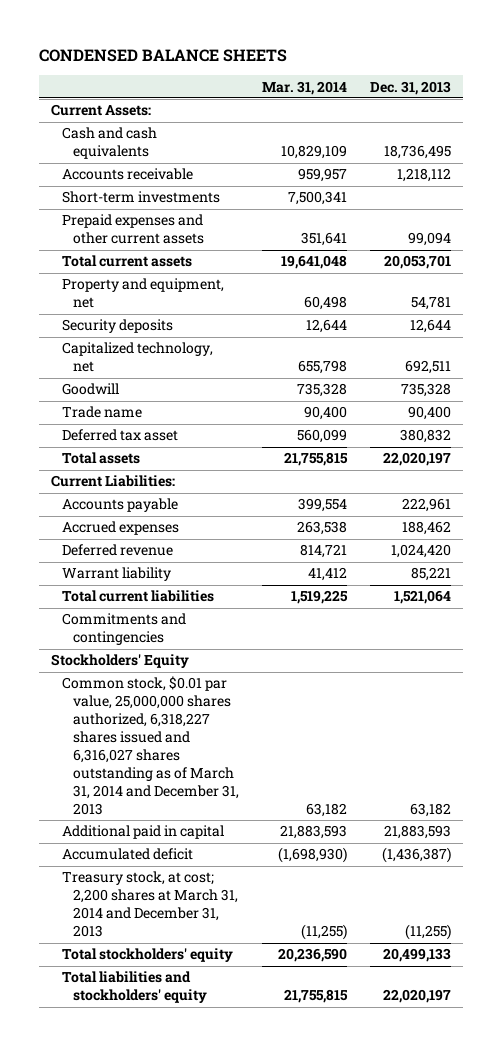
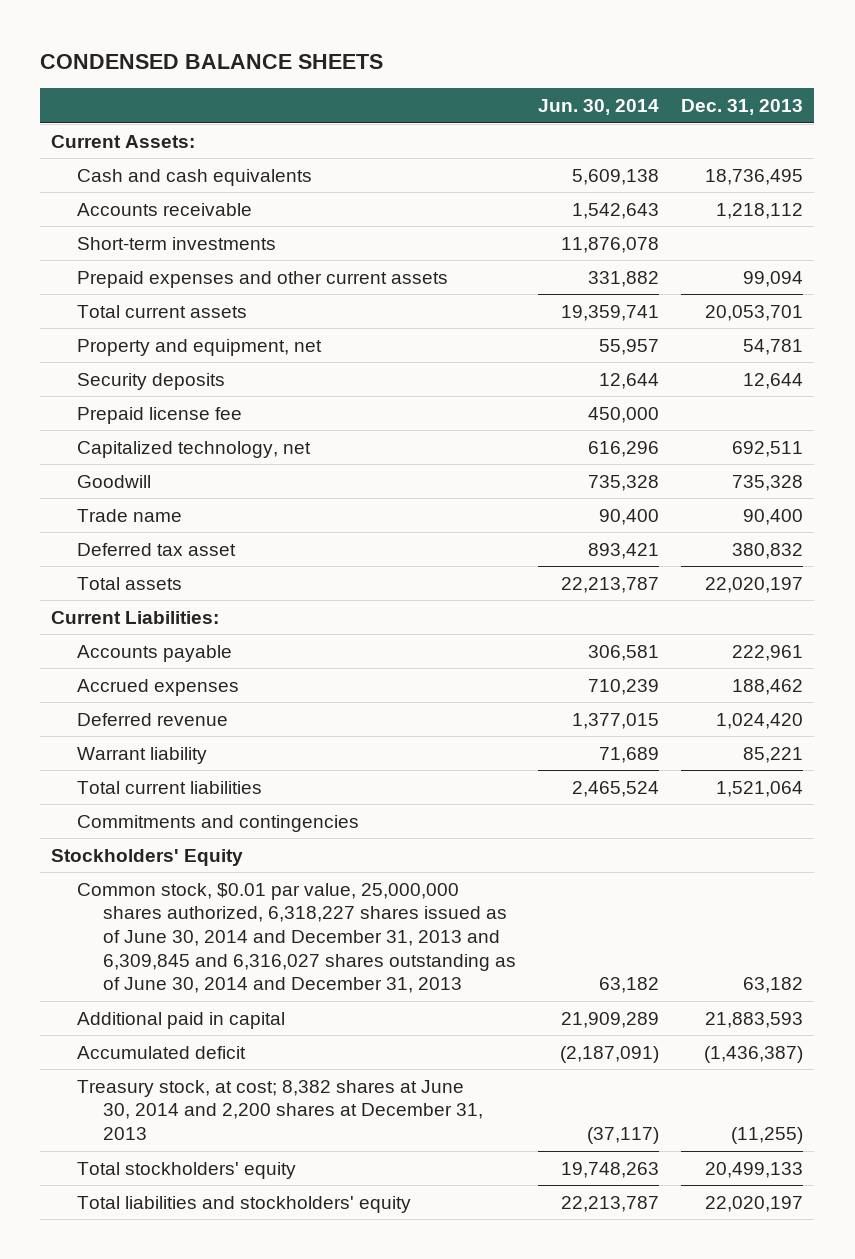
[262,80,348,95] Mar. 31, 2014 -> none
none -> [538,98,660,115] Jun. 30, 2014
none -> [77,406,243,424] Prepaid license fee
[61,676,239,815] Common stock, $0.01 par value, 25,000,000 shares authorized, 6,318,227 shares issued and 6,316,027 shares outstanding as of March 31, 2014 and December 31, 2013 -> [77,882,516,994] Common stock, $0.01 par value, 25,000,000 shares authorized, 6,318,227 shares issued as of June 30, 2014 and December 31, 2013 and 6,309,845 and 6,316,027 shares outstanding as of June 30, 2014 and December 31, 2013
[61,871,238,938] Treasury stock, at cost; 2,200 shares at March 31, 2014 and December 31, 2013 -> [77,1079,483,1141] Treasury stock, at cost; 8,382 shares at June 30, 2014 and 2,200 shares at December 31, 2013

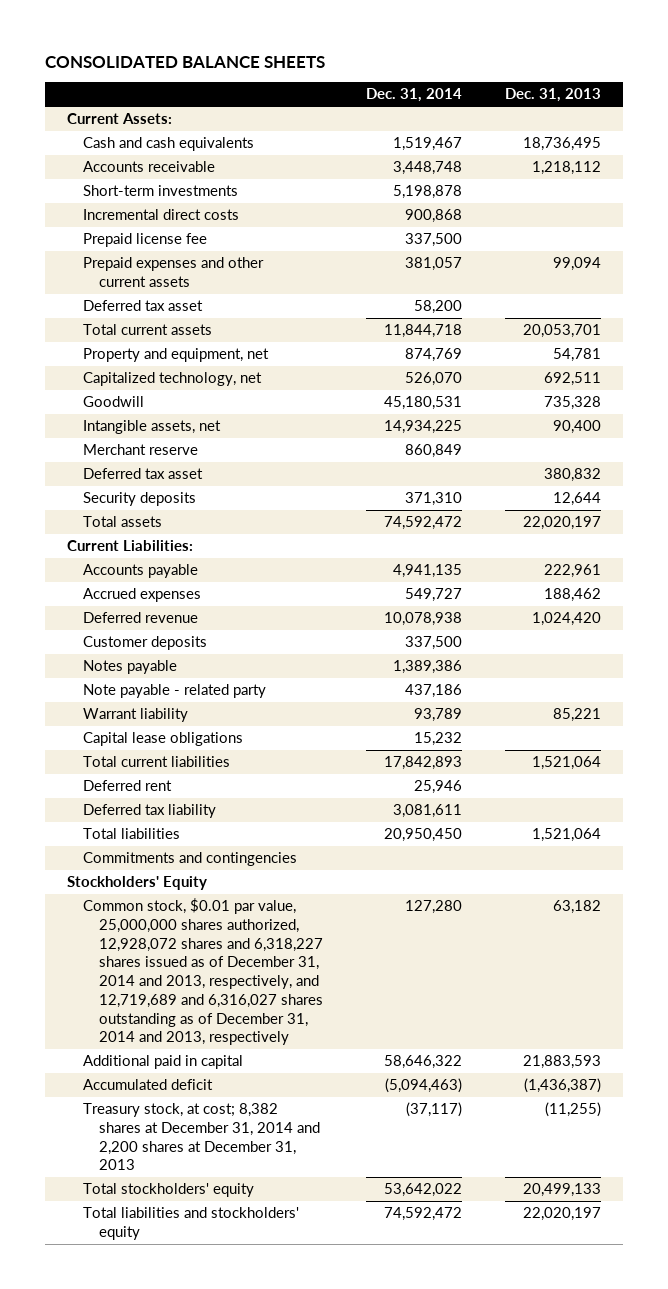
[40,54,384,70] CONDENSED BALANCE SHEETS -> [45,55,326,68] CONSOLIDATED BALANCE SHEETS
[538,98,660,115] Jun. 30, 2014 -> none
none -> [365,88,462,103] Dec. 31, 2014
none -> [82,209,239,221] Incremental direct costs
[77,406,243,424] Prepaid license fee -> [82,233,207,248] Prepaid license fee
none -> [82,300,203,312] Deferred tax asset
[77,508,183,522] Trade name -> none
none -> [82,420,221,435] Intangible assets, net
none -> [82,444,198,456] Merchant reserve
[77,372,226,390] Security deposits -> [82,492,196,507] Security deposits
none -> [82,636,207,651] Customer deposits
none -> [82,660,177,675] Notes payable
none -> [82,684,266,699] Note payable - related party
none -> [82,732,243,747] Capital lease obligations
none -> [82,780,172,792] Deferred rent
none -> [82,804,216,819] Deferred tax liability
none -> [82,828,180,840] Total liabilities
[77,882,516,994] Common stock, $0.01 par value, 25,000,000 shares authorized, 6,318,227 shares issued as of June 30, 2014 and December 31, 2013 and 6,309,845 and 6,316,027 shares outstanding as of June 30, 2014 and December 31, 2013 -> [82,898,323,1046] Common stock, $0.01 par value, 25,000,000 shares authorized, 12,928,072 shares and 6,318,227 shares issued as of December 31, 2014 and 2013, respectively, and 12,719,689 and 6,316,027 shares outstanding as of December 31, 2014 and 2013, respectively
[77,1079,483,1141] Treasury stock, at cost; 8,382 shares at June 30, 2014 and 2,200 shares at December 31, 2013 -> [82,1103,320,1171] Treasury stock, at cost; 8,382 shares at December 31, 2014 and 2,200 shares at December 31, 2013

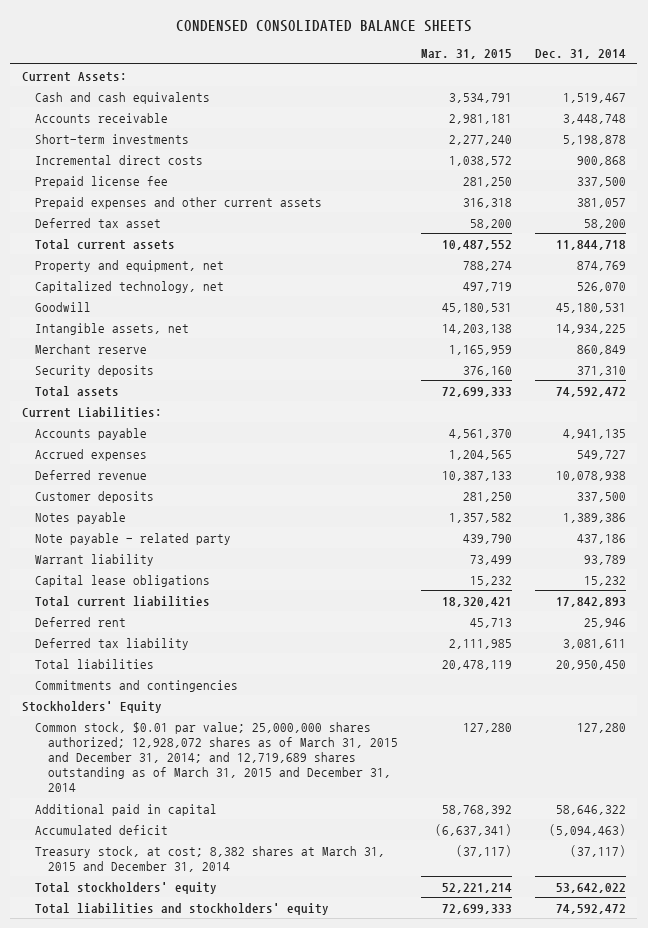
[45,55,326,68] CONSOLIDATED BALANCE SHEETS -> [175,19,472,32] CONDENSED CONSOLIDATED BALANCE SHEETS
[504,88,601,103] Dec. 31, 2013 -> none
none -> [420,49,512,60] Mar. 31, 2015
[82,468,203,480] Deferred tax asset -> none
[82,898,323,1046] Common stock, $0.01 par value, 25,000,000 shares authorized, 12,928,072 shares and 6,318,227 shares issued as of December 31, 2014 and 2013, respectively, and 12,719,689 and 6,316,027 shares outstanding as of December 31, 2014 and 2013, respectively -> [35,721,399,793] Common stock, $0.01 par value; 25,000,000 shares authorized; 12,928,072 shares as of March 31, 2015 and December 31, 2014; and 12,719,689 shares outstanding as of March 31, 2015 and December 31, 2014
[82,1103,320,1171] Treasury stock, at cost; 8,382 shares at December 31, 2014 and 2,200 shares at December 31, 2013 -> [35,845,386,872] Treasury stock, at cost; 8,382 shares at March 31, 2015 and December 31, 2014

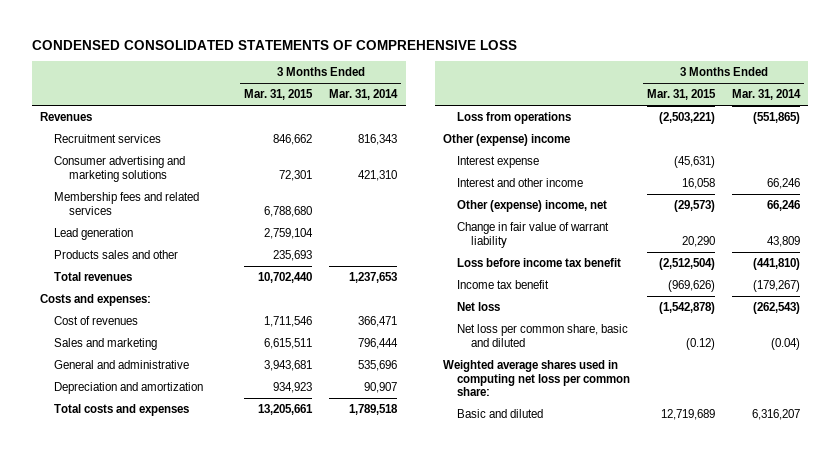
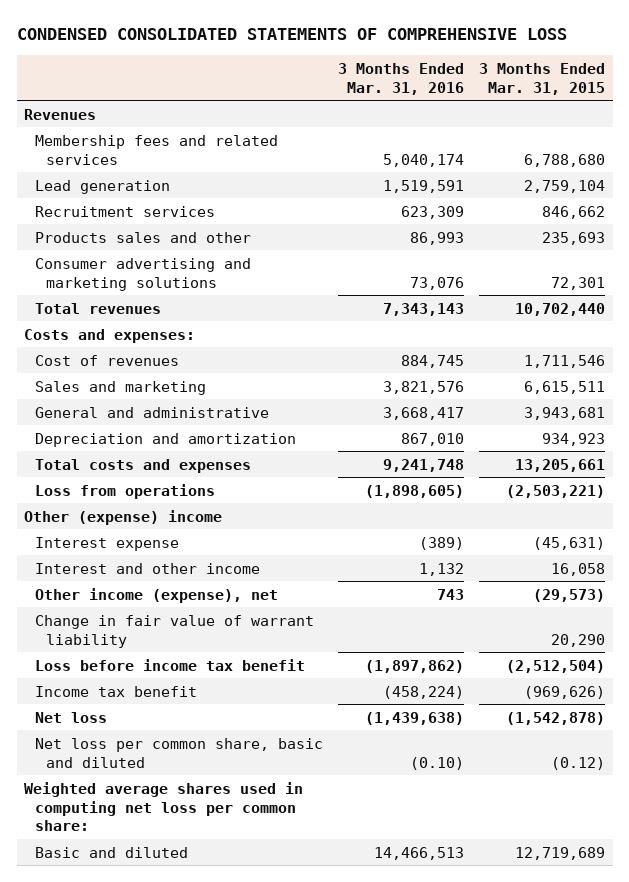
[329,89,399,101] Mar. 31, 2014 -> none
none -> [338,62,465,95] 3 Months Ended Mar. 31, 2016
[54,134,162,144] Recruitment services -> [35,205,216,217] Recruitment services
[54,156,186,182] Consumer advertising and marketing solutions -> [35,257,252,291] Consumer advertising and marketing solutions
[457,200,608,213] Other (expense) income, net -> [35,587,279,603] Other income (expense), net

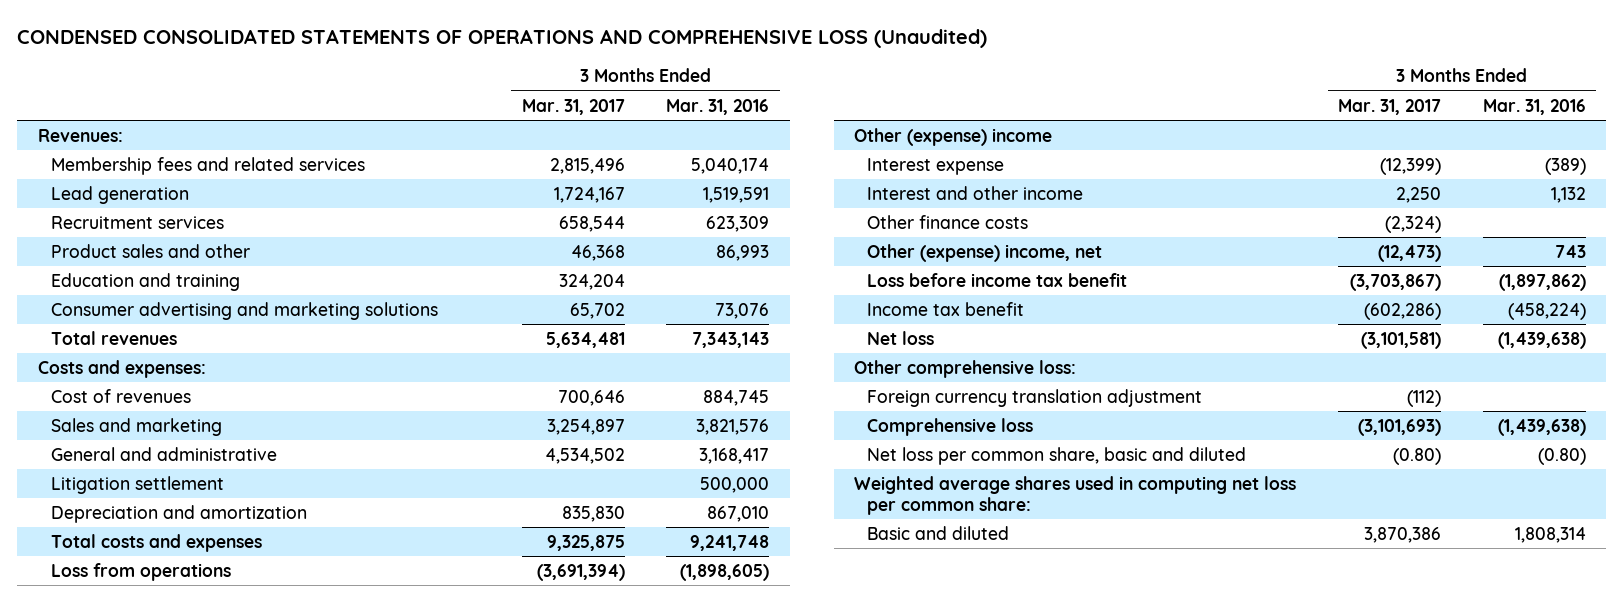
[16,28,567,41] CONDENSED CONSOLIDATED STATEMENTS OF COMPREHENSIVE LOSS -> [17,29,988,49] CONDENSED CONSOLIDATED STATEMENTS OF OPERATIONS AND COMPREHENSIVE LOSS (Unaudited)
[479,62,606,95] 3 Months Ended Mar. 31, 2015 -> none
none -> [521,98,625,115] Mar. 31, 2017
[24,108,97,120] Revenues -> [38,128,124,142] Revenues:
[35,231,252,243] Products sales and other -> [50,243,250,258] Product sales and other
none -> [50,272,240,291] Education and training
[383,406,465,420] 3,668,417 -> [699,447,770,464] 3,168,417
none -> [50,475,224,494] Litigation settlement
[35,614,315,648] Change in fair value of warrant liability -> none
none -> [866,214,1028,229] Other finance costs
[35,587,279,603] Other income (expense), net -> [866,243,1102,262] Other (expense) income, net
none -> [854,359,1077,378] Other comprehensive loss:
none -> [866,388,1202,407] Foreign currency translation adjustment
none -> [866,417,1033,436] Comprehensive loss
[410,756,465,770] (0.10) -> [1537,447,1586,465] (0.80)
[374,846,465,860] 14,466,513 -> [1514,526,1586,543] 1,808,314

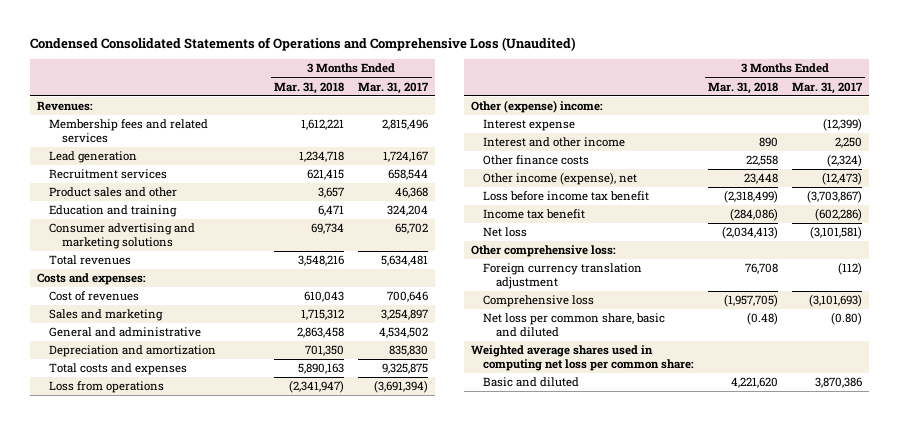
[17,29,988,49] CONDENSED CONSOLIDATED STATEMENTS OF OPERATIONS AND COMPREHENSIVE LOSS (Unaudited) -> [29,36,576,51] Condensed Consolidated Statements of Operations and Comprehensive Loss (Unaudited)
[666,98,770,115] Mar. 31, 2016 -> none
none -> [274,81,345,94] Mar. 31, 2018
[50,475,224,494] Litigation settlement -> none
[854,127,1053,146] Other (expense) income -> [470,100,603,114] Other (expense) income:
[866,243,1102,262] Other (expense) income, net -> [483,172,638,186] Other income (expense), net

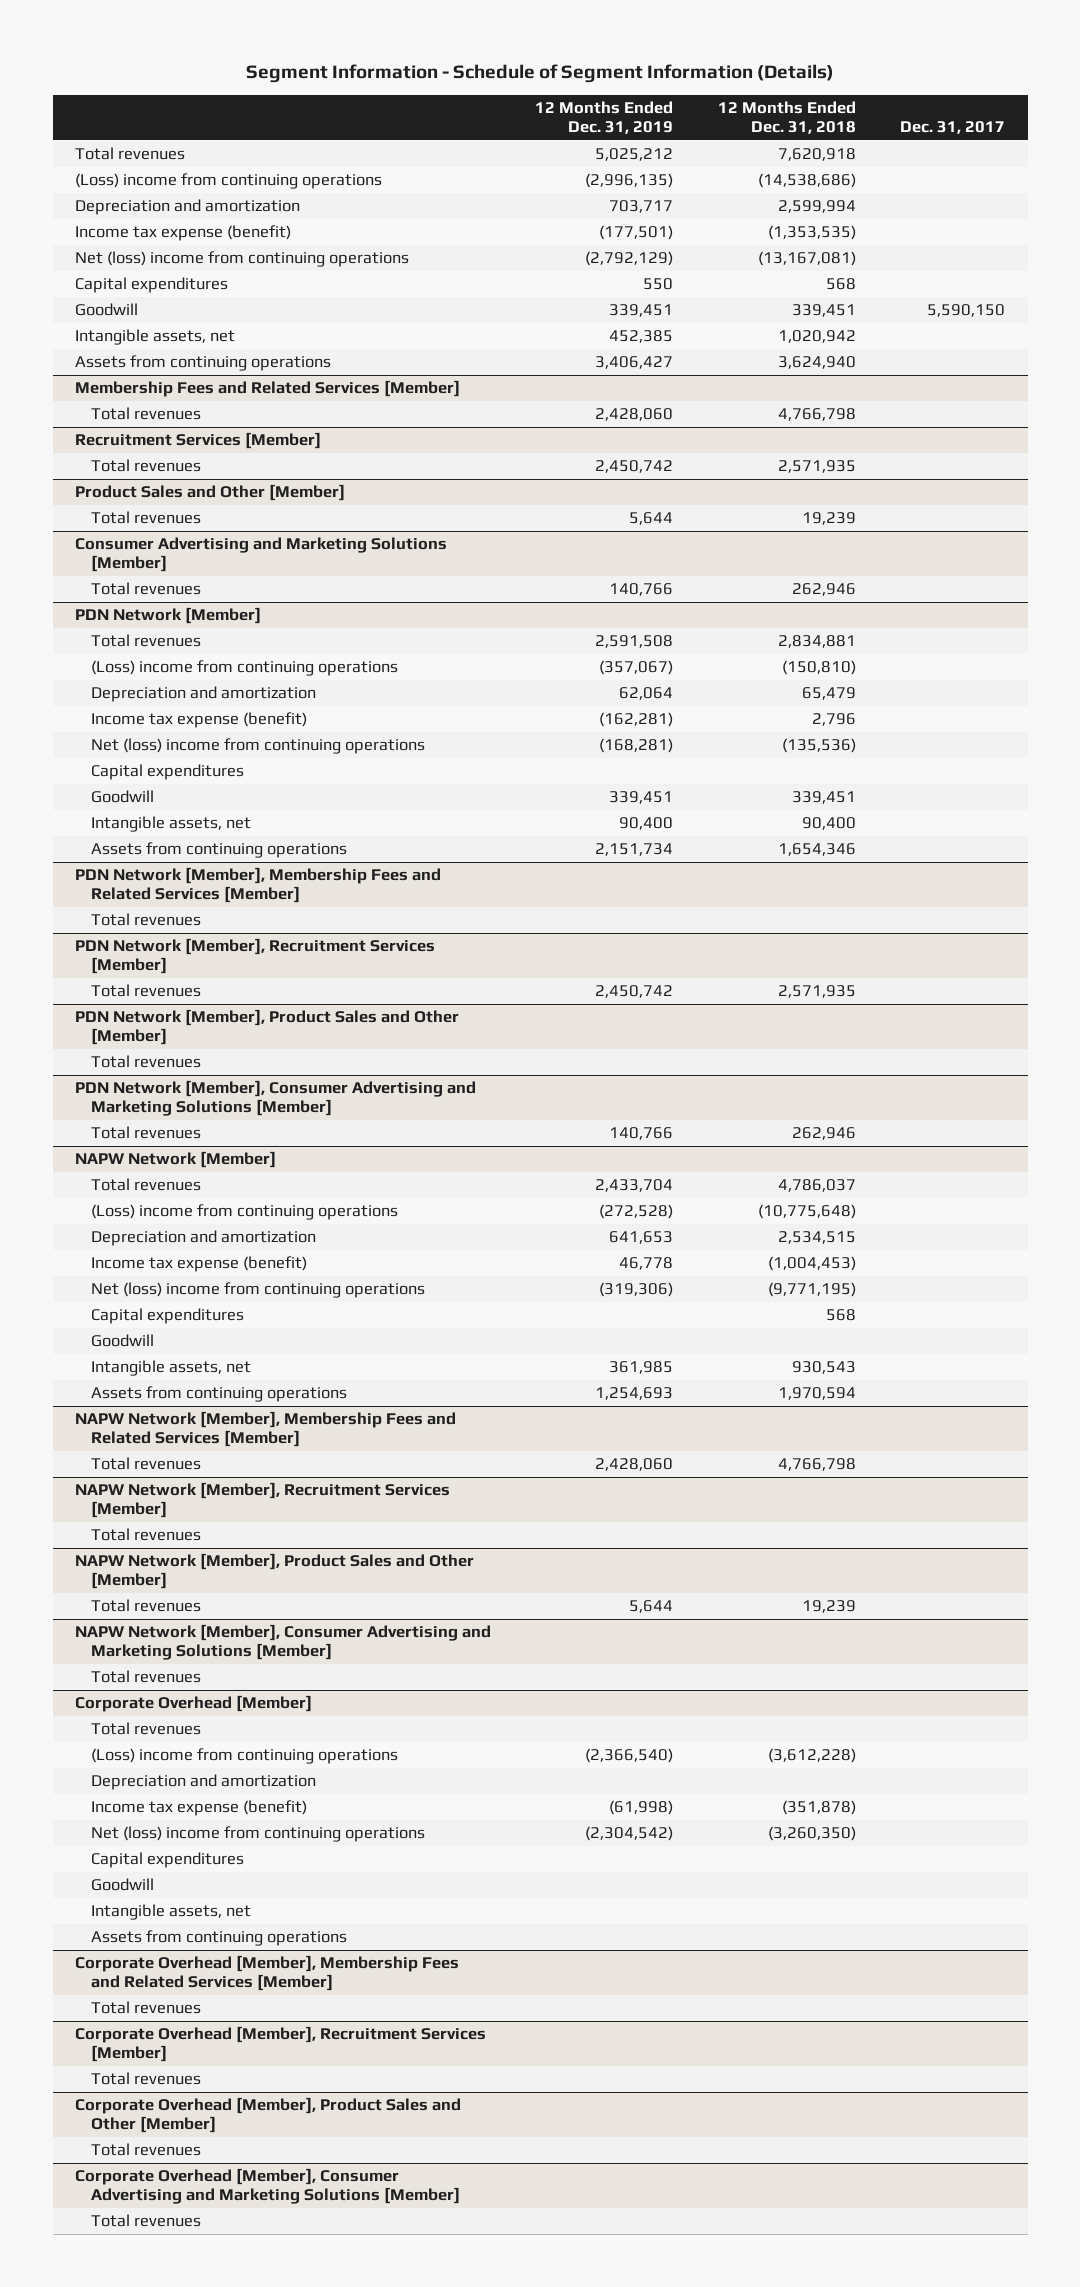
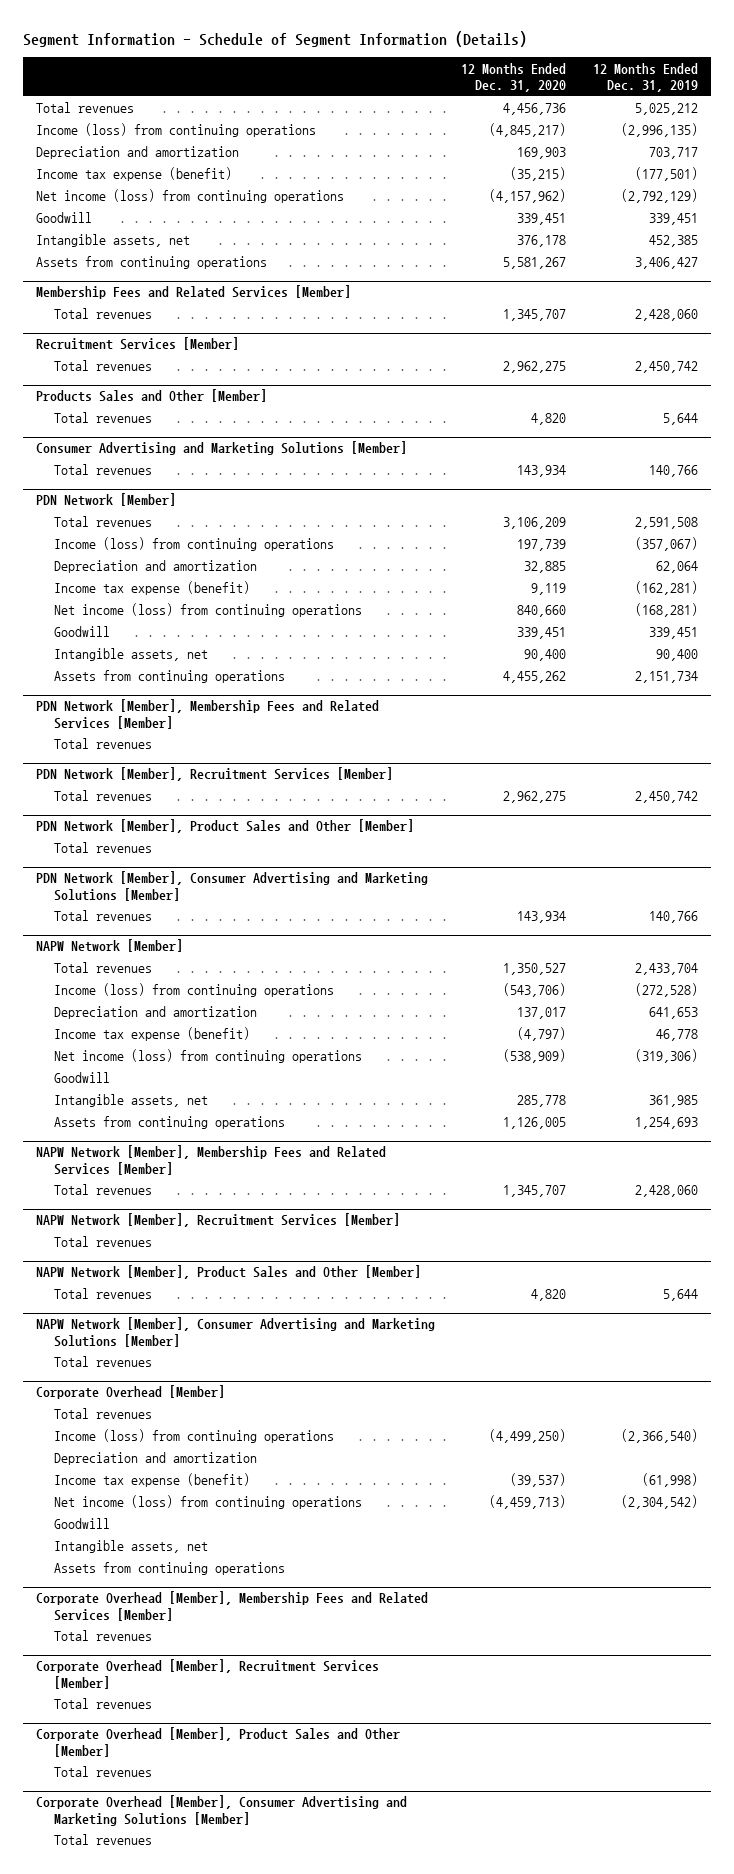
[717,100,856,135] 12 Months Ended Dec. 31, 2018 -> none
[900,121,1006,135] Dec. 31, 2017 -> none
none -> [461,62,567,92] 12 Months Ended Dec. 31, 2020
[75,173,383,190] (Loss) income from continuing operations -> [36,123,317,138] Income (loss) from continuing operations
[75,277,229,294] Capital expenditures -> none
[75,251,410,268] Net (loss) income from continuing operations -> [36,189,345,204] Net income (loss) from continuing operations
[75,484,346,502] Product Sales and Other [Member] -> [36,389,268,403] Products Sales and Other [Member]
[90,660,398,677] (Loss) income from continuing operations -> [54,537,335,552] Income (loss) from continuing operations
[90,764,244,781] Capital expenditures -> none
[90,738,425,755] Net (loss) income from continuing operations -> [54,603,363,618] Net income (loss) from continuing operations
[90,1204,398,1221] (Loss) income from continuing operations -> [54,983,335,998] Income (loss) from continuing operations
[90,1308,244,1325] Capital expenditures -> none
[90,1282,425,1299] Net (loss) income from continuing operations -> [54,1049,363,1064] Net income (loss) from continuing operations
[90,1748,398,1765] (Loss) income from continuing operations -> [54,1429,335,1444] Income (loss) from continuing operations
[90,1852,244,1869] Capital expenditures -> none
[90,1826,425,1843] Net (loss) income from continuing operations -> [54,1495,363,1510] Net income (loss) from continuing operations

